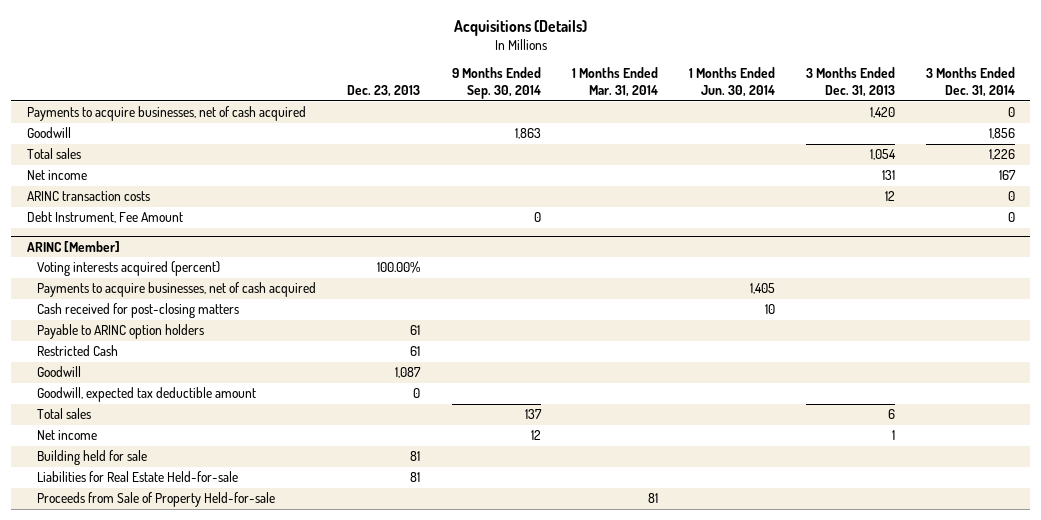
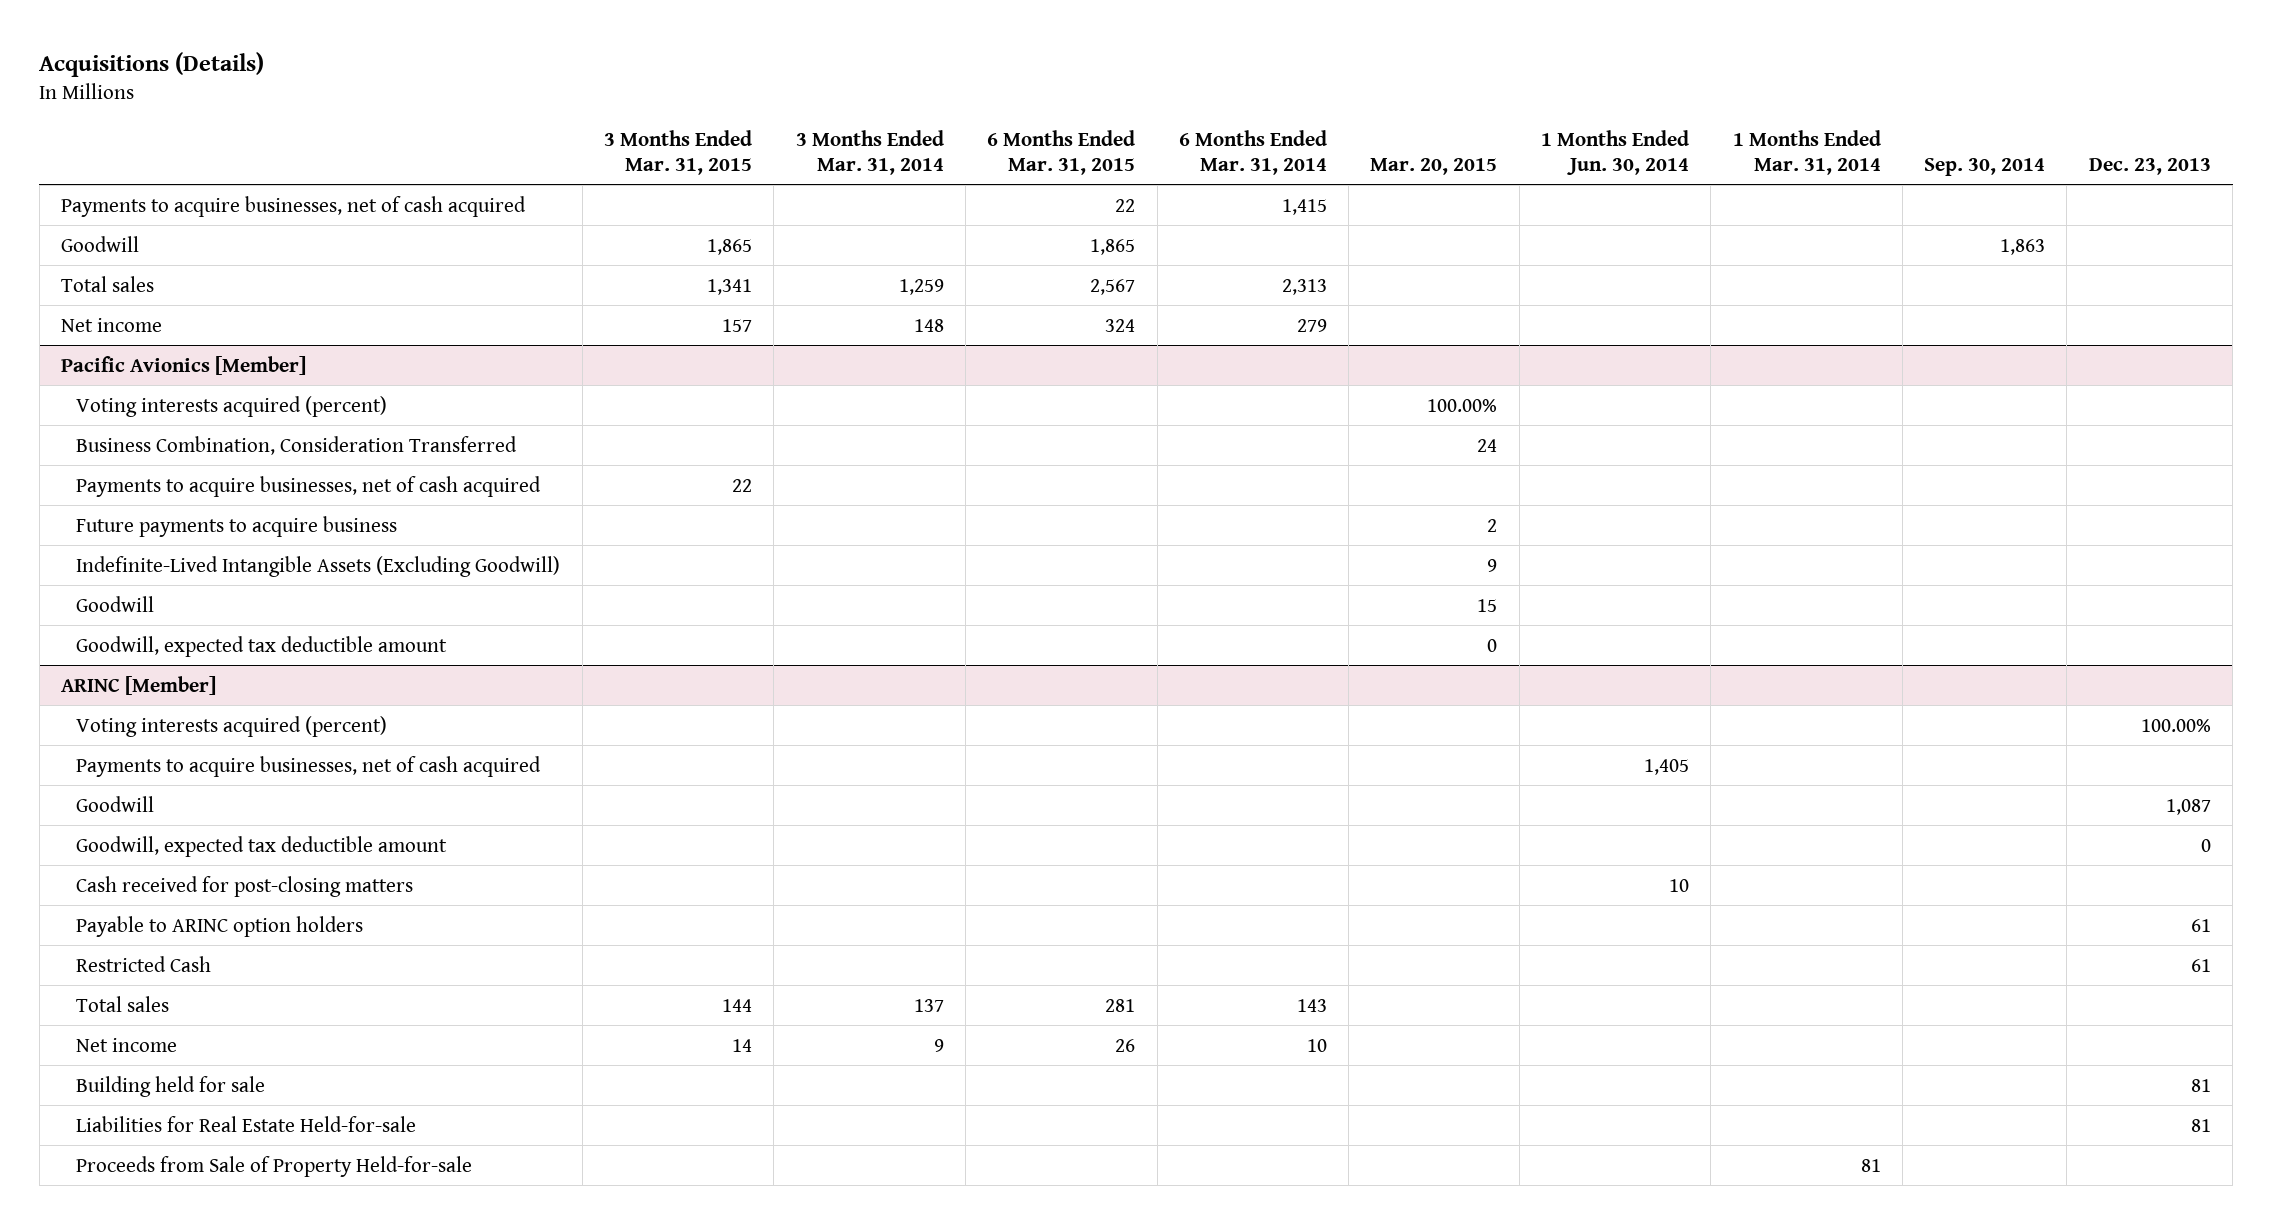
[451,67,541,100] 9 Months Ended Sep. 30, 2014 -> none
[805,67,895,98] 3 Months Ended Dec. 31, 2013 -> none
[925,67,1015,98] 3 Months Ended Dec. 31, 2014 -> none
none -> [604,130,753,175] 3 Months Ended Mar. 31, 2015
none -> [795,130,944,175] 3 Months Ended Mar. 31, 2014
none -> [987,130,1136,175] 6 Months Ended Mar. 31, 2015
none -> [1178,130,1327,175] 6 Months Ended Mar. 31, 2014
none -> [1370,157,1498,175] Mar. 20, 2015
none -> [1924,157,2046,176] Sep. 30, 2014
[26,191,150,202] ARINC transaction costs -> none
[26,211,183,224] Debt Instrument, Fee Amount -> none
none -> [60,355,306,375] Pacific Avionics [Member]
none -> [76,395,388,417] Voting interests acquired (percent)
none -> [76,435,518,455] Business Combination, Consideration Transferred
none -> [76,475,542,497] Payments to acquire businesses, net of cash acquired
none -> [76,515,398,537] Future payments to acquire business
none -> [76,555,561,577] Indefinite-Lived Intangible Assets (Excluding Goodwill)
none -> [76,595,155,612] Goodwill
none -> [76,635,448,657] Goodwill, expected tax deductible amount
[37,366,82,378] Goodwill -> [76,795,155,812] Goodwill
[37,387,257,403] Goodwill, expected tax deductible amount -> [76,835,448,857] Goodwill, expected tax deductible amount

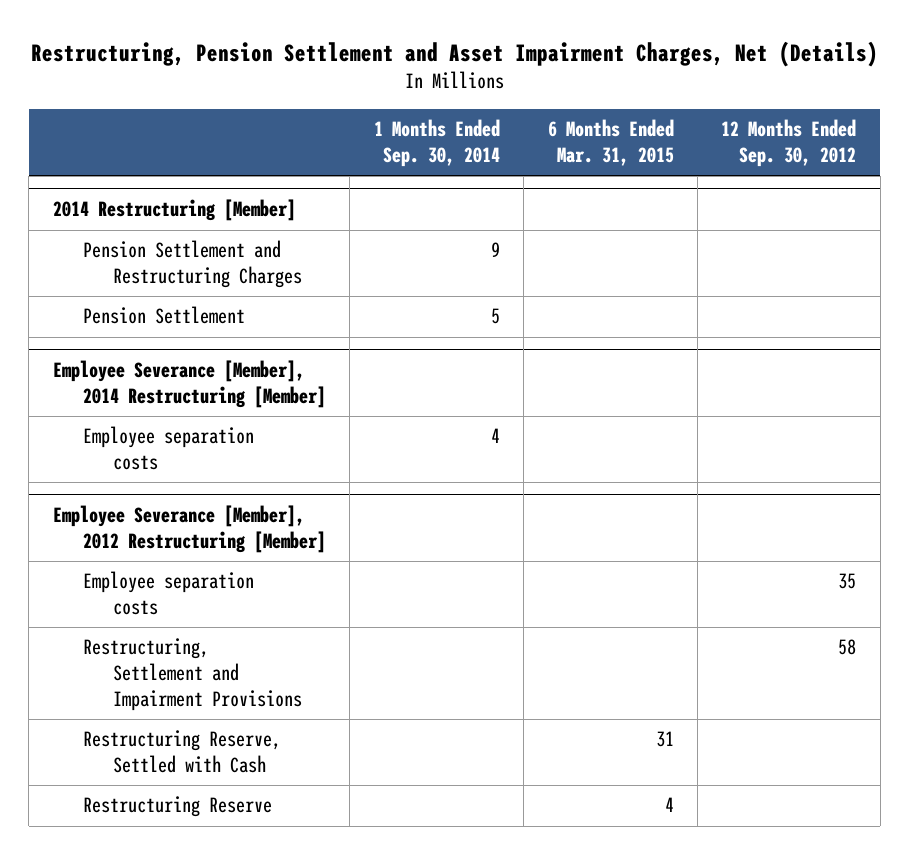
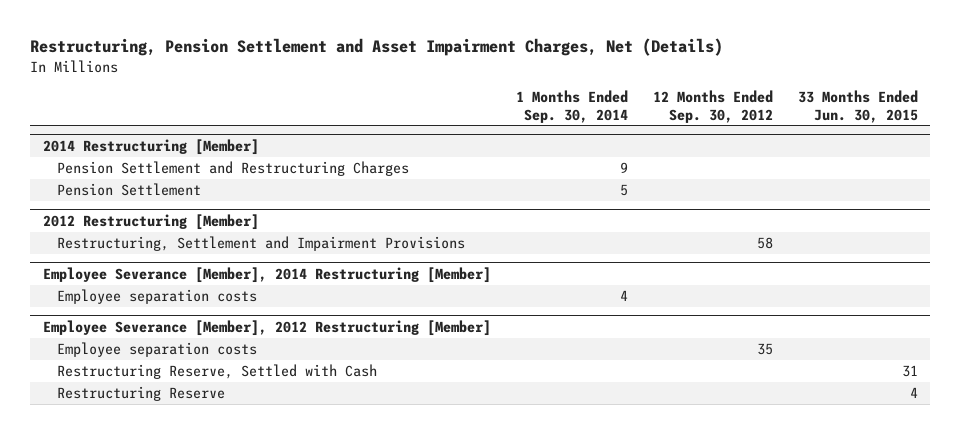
[547,119,674,167] 6 Months Ended Mar. 31, 2015 -> none
none -> [797,89,918,123] 33 Months Ended Jun. 30, 2015
none -> [42,213,259,230] 2012 Restructuring [Member]
none -> [56,235,465,251] Restructuring, Settlement and Impairment Provisions
[82,638,302,712] Restructuring, Settlement and Impairment Provisions -> none

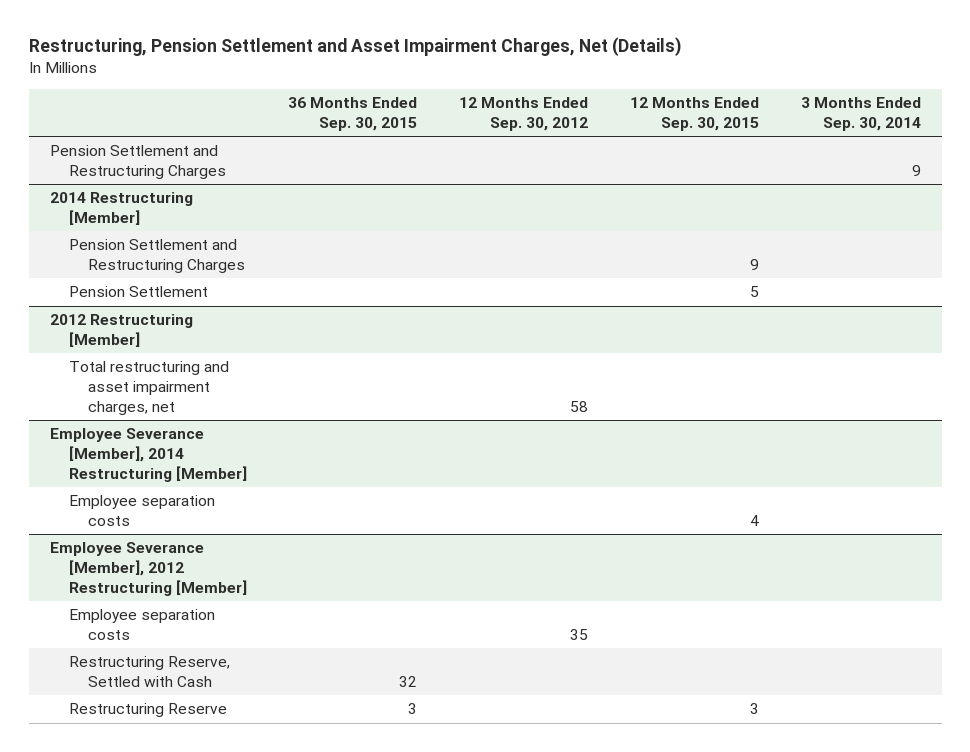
[515,89,628,123] 1 Months Ended Sep. 30, 2014 -> none
[797,89,918,123] 33 Months Ended Jun. 30, 2015 -> none
none -> [288,97,418,131] 36 Months Ended Sep. 30, 2015
none -> [630,97,760,131] 12 Months Ended Sep. 30, 2015
none -> [800,97,921,131] 3 Months Ended Sep. 30, 2014
none -> [49,145,226,179] Pension Settlement and Restructuring Charges
[56,235,465,251] Restructuring, Settlement and Impairment Provisions -> [68,361,229,415] Total restructuring and asset impairment charges, net

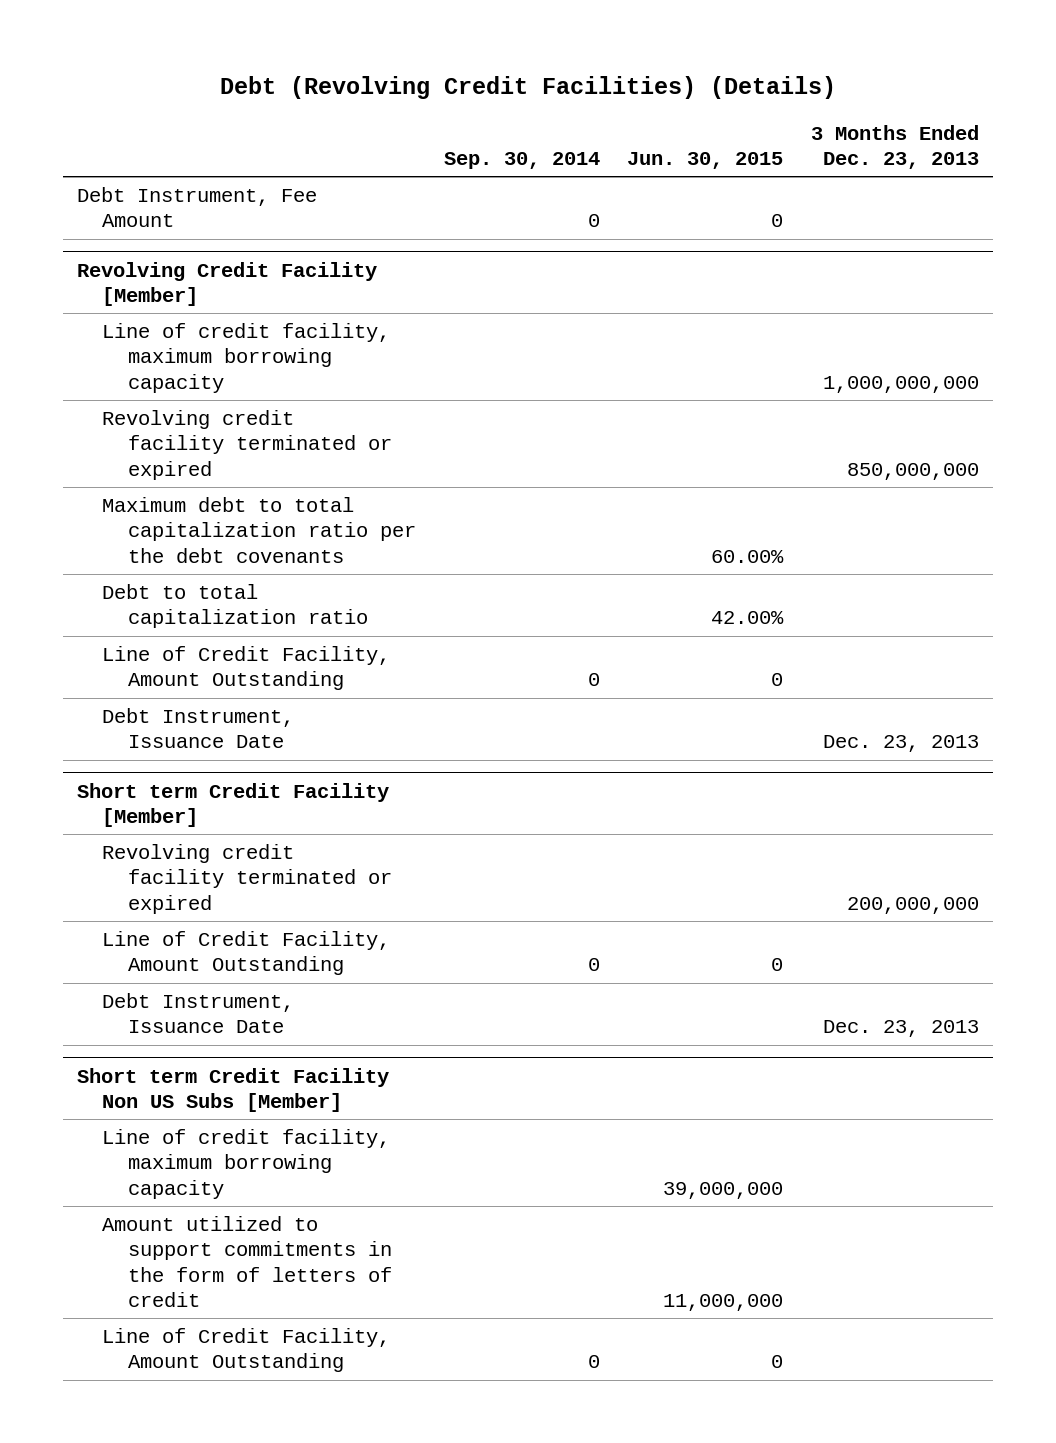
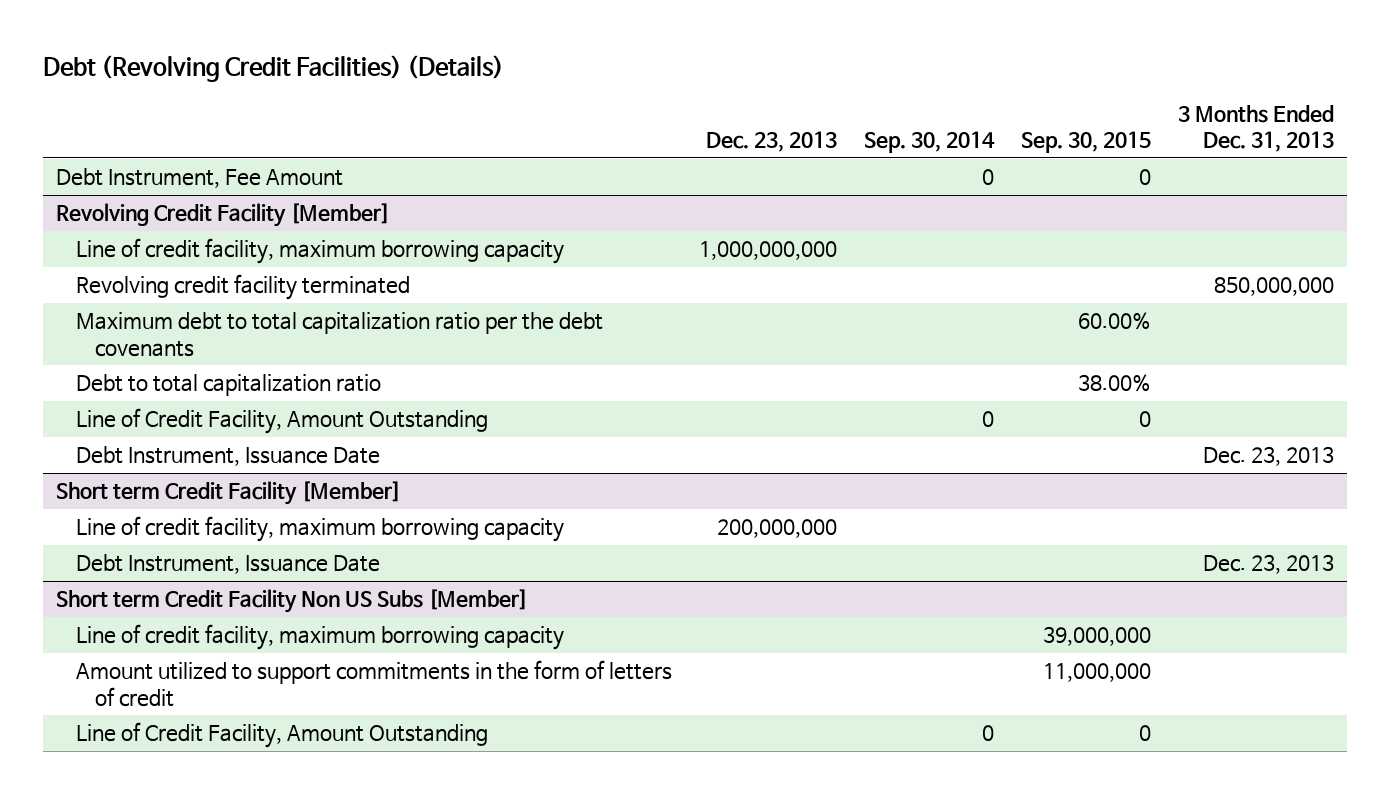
[627,151,784,169] Jun. 30, 2015 -> none
[811,124,980,169] 3 Months Ended Dec. 23, 2013 -> none
none -> [705,131,837,153] Dec. 23, 2013
none -> [1020,131,1151,154] Sep. 30, 2015
none -> [1177,104,1334,153] 3 Months Ended Dec. 31, 2013
[102,409,393,480] Revolving credit facility terminated or expired -> [75,274,410,301] Revolving credit facility terminated
[102,843,393,914] Revolving credit facility terminated or expired -> none
[102,930,391,976] Line of Credit Facility, Amount Outstanding -> none
none -> [75,516,564,543] Line of credit facility, maximum borrowing capacity

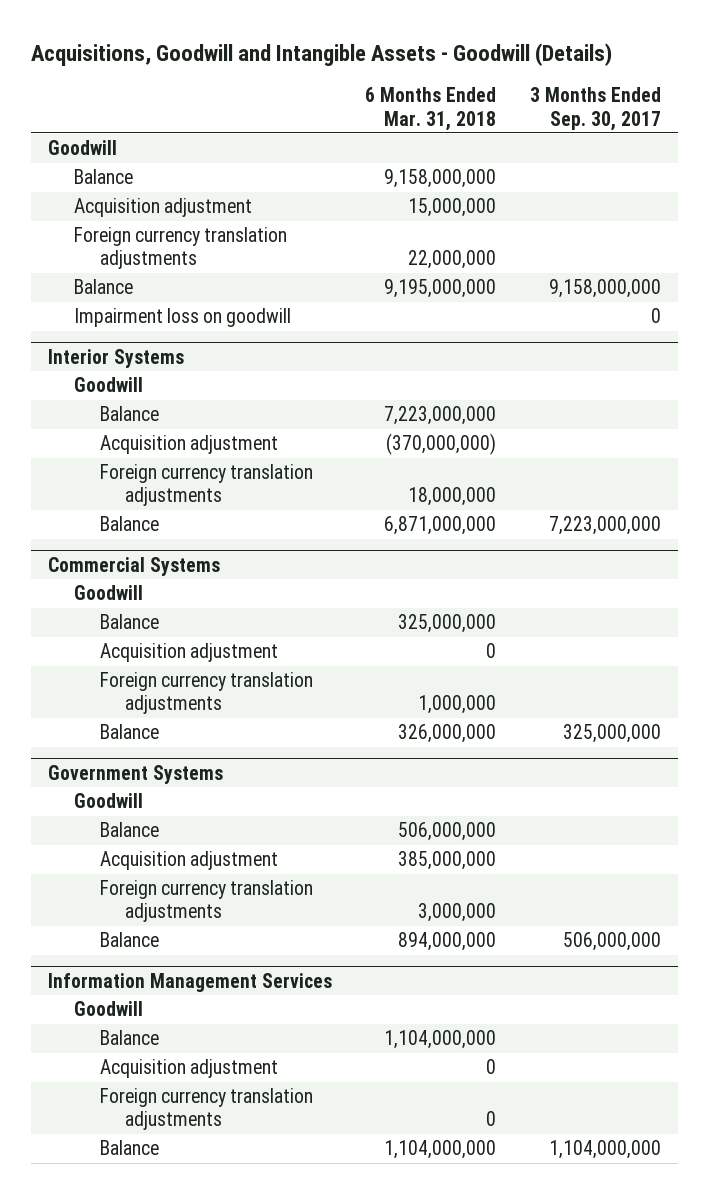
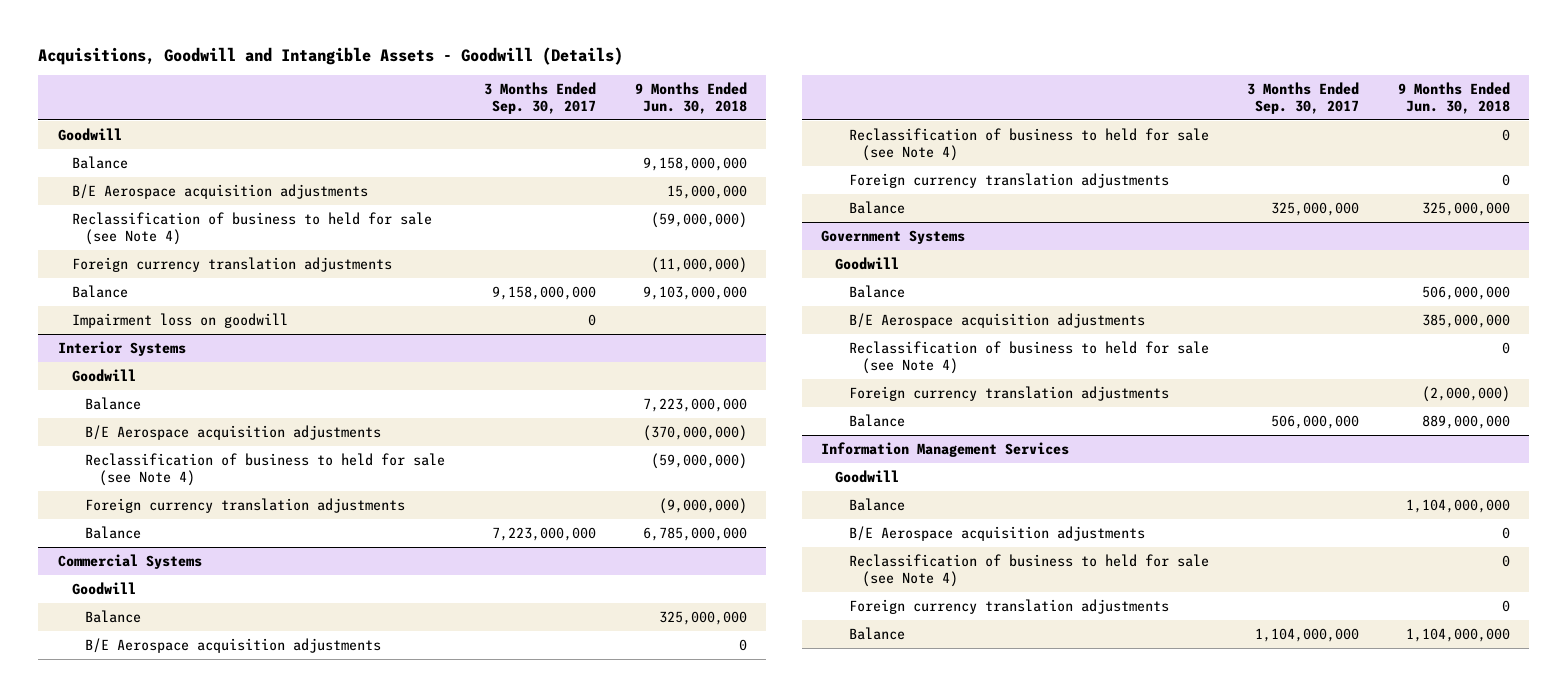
[365,87,497,131] 6 Months Ended Mar. 31, 2018 -> none
none -> [634,81,747,114] 9 Months Ended Jun. 30, 2018
[73,198,252,218] Acquisition adjustment -> [71,183,368,199] B/E Aerospace acquisition adjustments
none -> [71,211,432,246] Reclassification of business to held for sale (see Note 4)
[99,435,278,455] Acquisition adjustment -> [85,424,382,440] B/E Aerospace acquisition adjustments
none -> [85,452,446,487] Reclassification of business to held for sale (see Note 4)
[99,643,278,663] Acquisition adjustment -> [85,637,382,653] B/E Aerospace acquisition adjustments
none -> [848,127,1209,162] Reclassification of business to held for sale (see Note 4)
[99,851,278,871] Acquisition adjustment -> [848,312,1145,328] B/E Aerospace acquisition adjustments
none -> [848,340,1209,375] Reclassification of business to held for sale (see Note 4)
[99,1059,278,1079] Acquisition adjustment -> [848,525,1145,541] B/E Aerospace acquisition adjustments
none -> [848,553,1209,588] Reclassification of business to held for sale (see Note 4)

